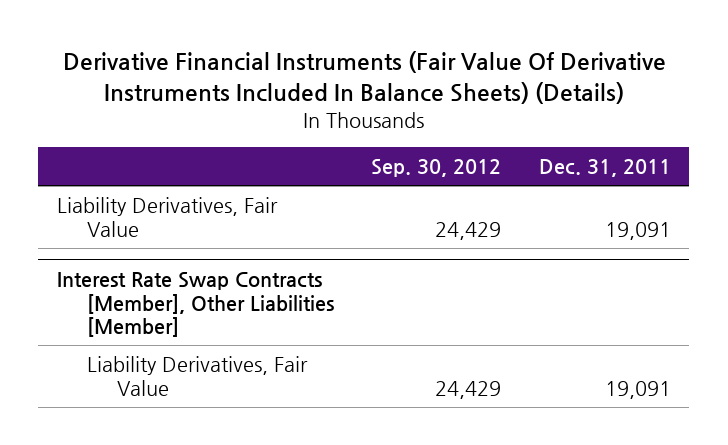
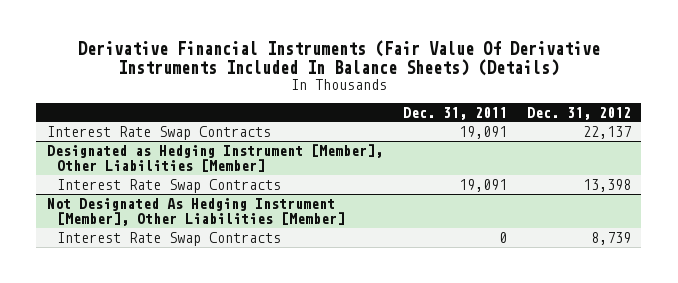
[371,159,502,178] Sep. 30, 2012 -> none
none -> [527,106,632,120] Dec. 31, 2012
[56,271,335,338] Interest Rate Swap Contracts [Member], Other Liabilities [Member] -> none
[56,197,278,237] Liability Derivatives, Fair Value -> [46,125,271,140] Interest Rate Swap Contracts
none -> [46,143,383,172] Designated as Hedging Instrument [Member], Other Liabilities [Member]
[87,356,309,396] Liability Derivatives, Fair Value -> [56,178,281,193] Interest Rate Swap Contracts
none -> [46,197,345,226] Not Designated As Hedging Instrument [Member], Other Liabilities [Member]
none -> [56,231,281,246] Interest Rate Swap Contracts

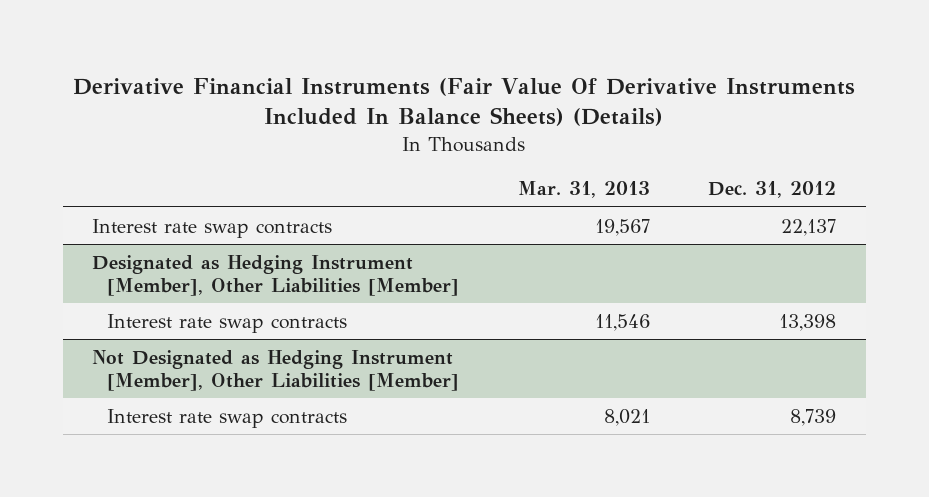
[402,106,507,120] Dec. 31, 2011 -> none
none -> [517,181,650,199] Mar. 31, 2013
[46,125,271,140] Interest Rate Swap Contracts -> [92,218,333,238] Interest rate swap contracts
[56,178,281,193] Interest Rate Swap Contracts -> [107,313,348,333] Interest rate swap contracts
[46,197,345,226] Not Designated As Hedging Instrument [Member], Other Liabilities [Member] -> [92,349,460,391] Not Designated as Hedging Instrument [Member], Other Liabilities [Member]
[56,231,281,246] Interest Rate Swap Contracts -> [107,408,348,428] Interest rate swap contracts

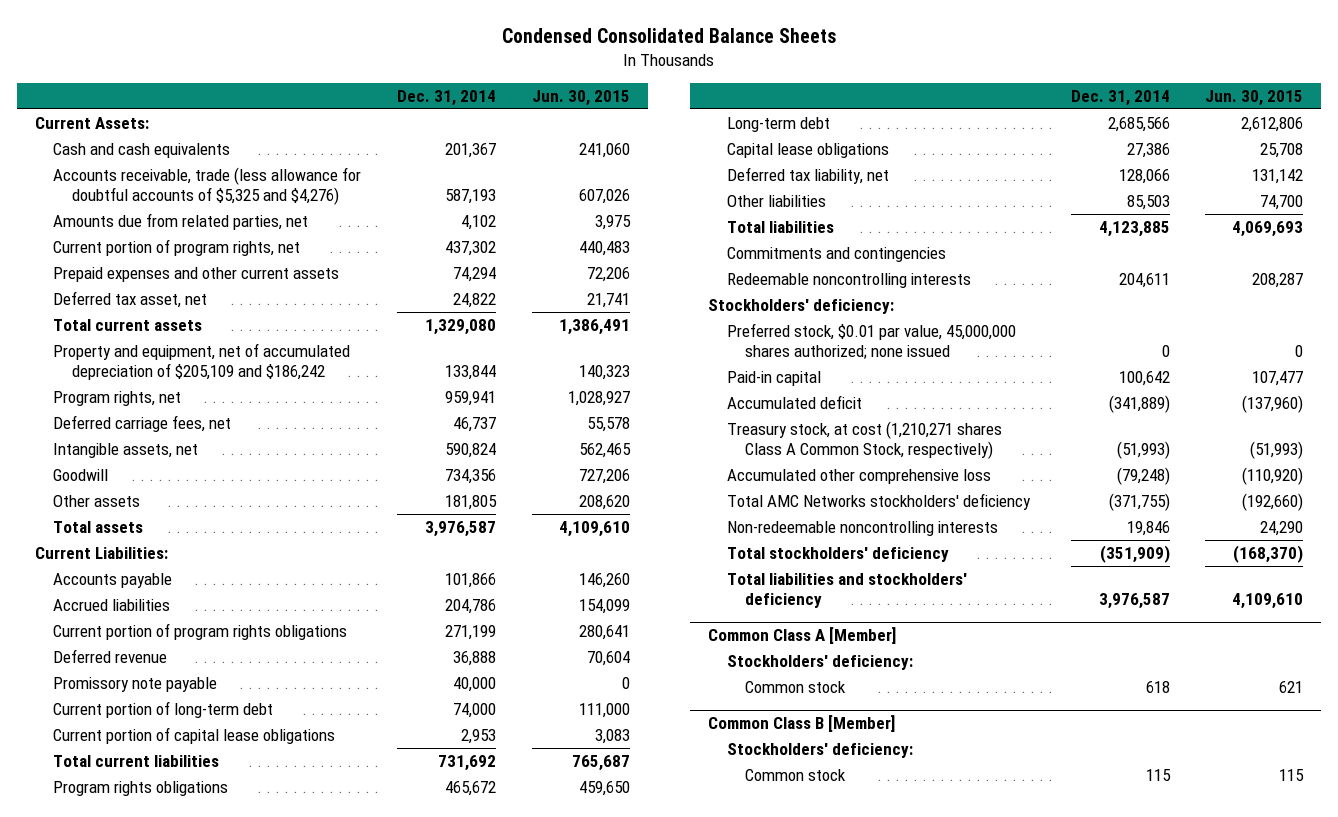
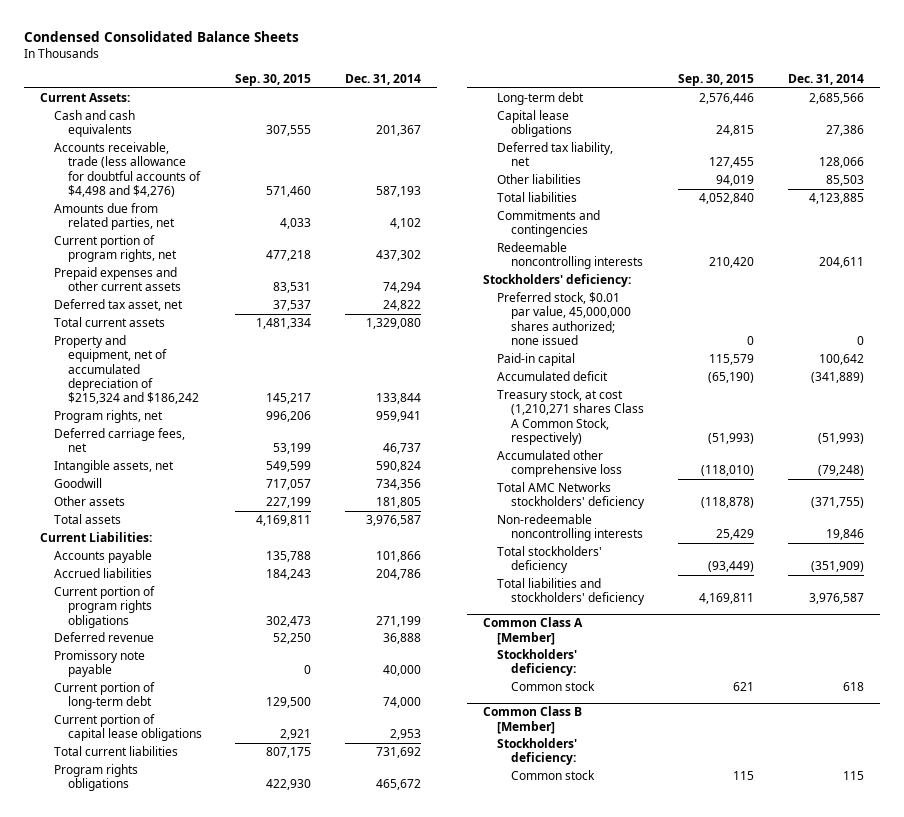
[532,89,631,106] Jun. 30, 2015 -> none
none -> [235,73,312,86] Sep. 30, 2015
[53,167,362,206] Accounts receivable, trade (less allowance for doubtful accounts of $5,325 and $4,276) -> [54,142,201,197] Accounts receivable, trade (less allowance for doubtful accounts of $4,498 and $4,276)
[53,343,351,381] Property and equipment, net of accumulated depreciation of $205,109 and $186,242 -> [54,335,199,405] Property and equipment, net of accumulated depreciation of $215,324 and $186,242

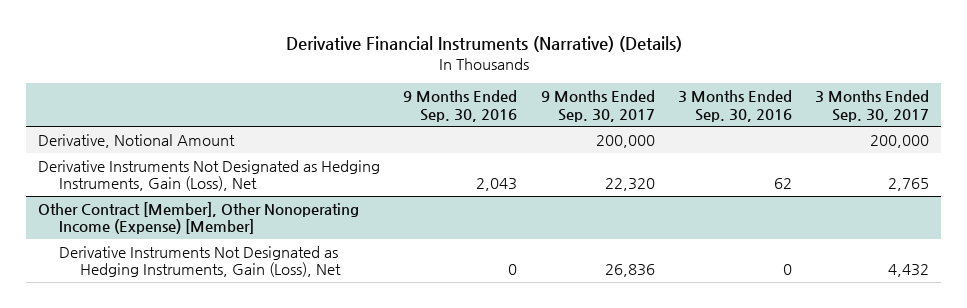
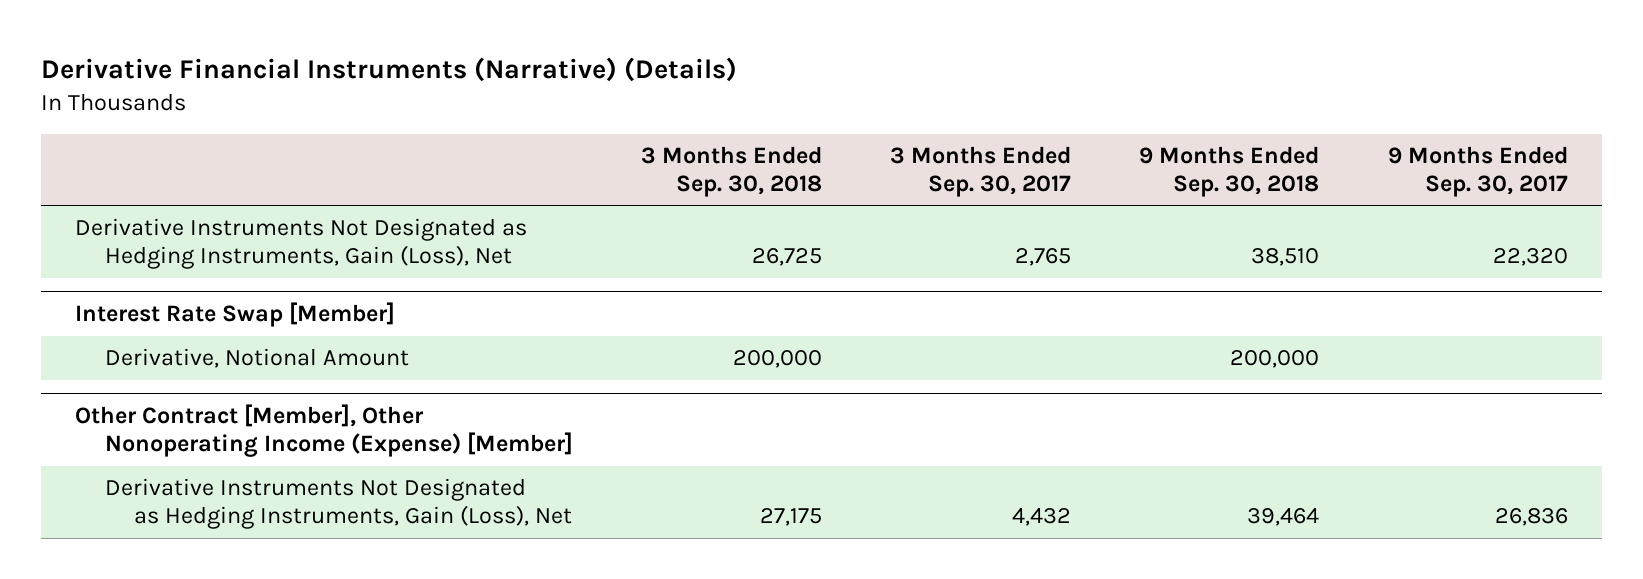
[403,90,518,122] 9 Months Ended Sep. 30, 2016 -> none
[677,90,792,122] 3 Months Ended Sep. 30, 2016 -> none
none -> [640,146,822,198] 3 Months Ended Sep. 30, 2018
none -> [1139,146,1320,198] 9 Months Ended Sep. 30, 2018
[37,134,235,149] Derivative, Notional Amount -> none
none -> [75,302,396,328] Interest Rate Swap [Member]
none -> [104,348,409,369] Derivative, Notional Amount

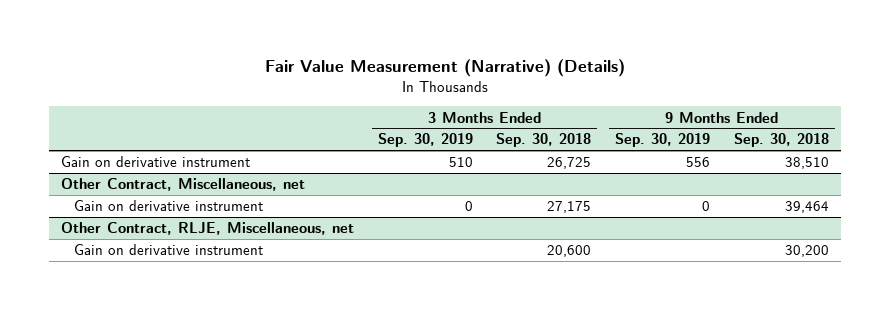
[41,57,738,83] Derivative Financial Instruments (Narrative) (Details) -> [264,59,625,78] Fair Value Measurement (Narrative) (Details)
[890,146,1072,198] 3 Months Ended Sep. 30, 2017 -> none
[1387,146,1568,198] 9 Months Ended Sep. 30, 2017 -> none
none -> [377,133,473,148] Sep. 30, 2019
none -> [615,133,711,148] Sep. 30, 2019
[75,302,396,328] Interest Rate Swap [Member] -> none
[104,348,409,369] Derivative, Notional Amount -> none
[75,404,573,458] Other Contract [Member], Other Nonoperating Income (Expense) [Member] -> none
[75,218,528,270] Derivative Instruments Not Designated as Hedging Instruments, Gain (Loss), Net -> [61,156,251,168] Gain on derivative instrument
none -> [61,178,306,192] Other Contract, Miscellaneous, net
[104,478,572,530] Derivative Instruments Not Designated as Hedging Instruments, Gain (Loss), Net -> [73,200,263,212] Gain on derivative instrument
none -> [61,222,355,236] Other Contract, RLJE, Miscellaneous, net
none -> [73,244,263,256] Gain on derivative instrument

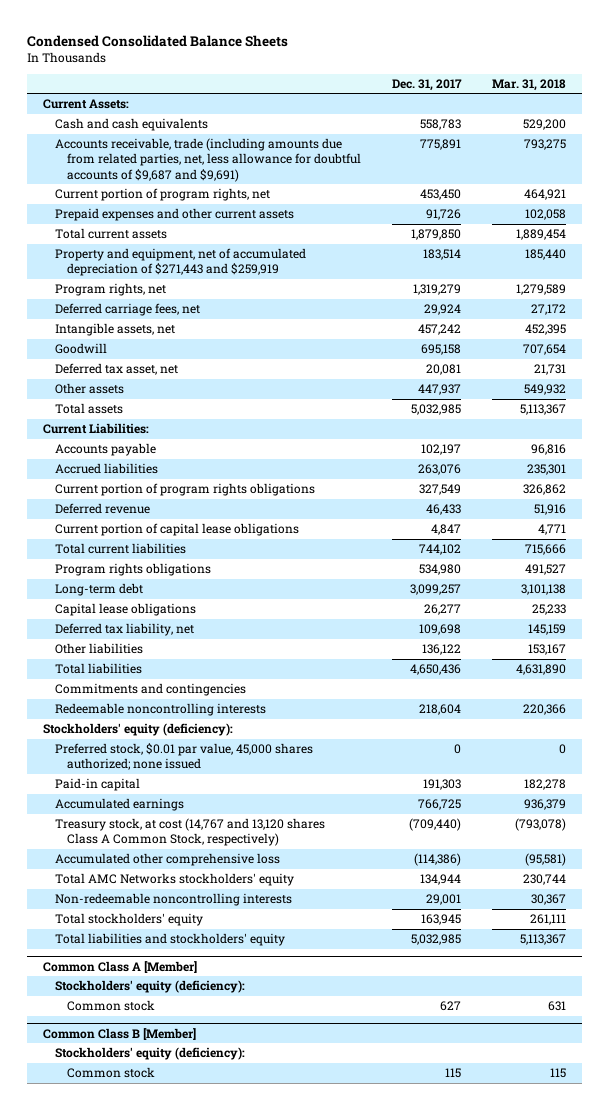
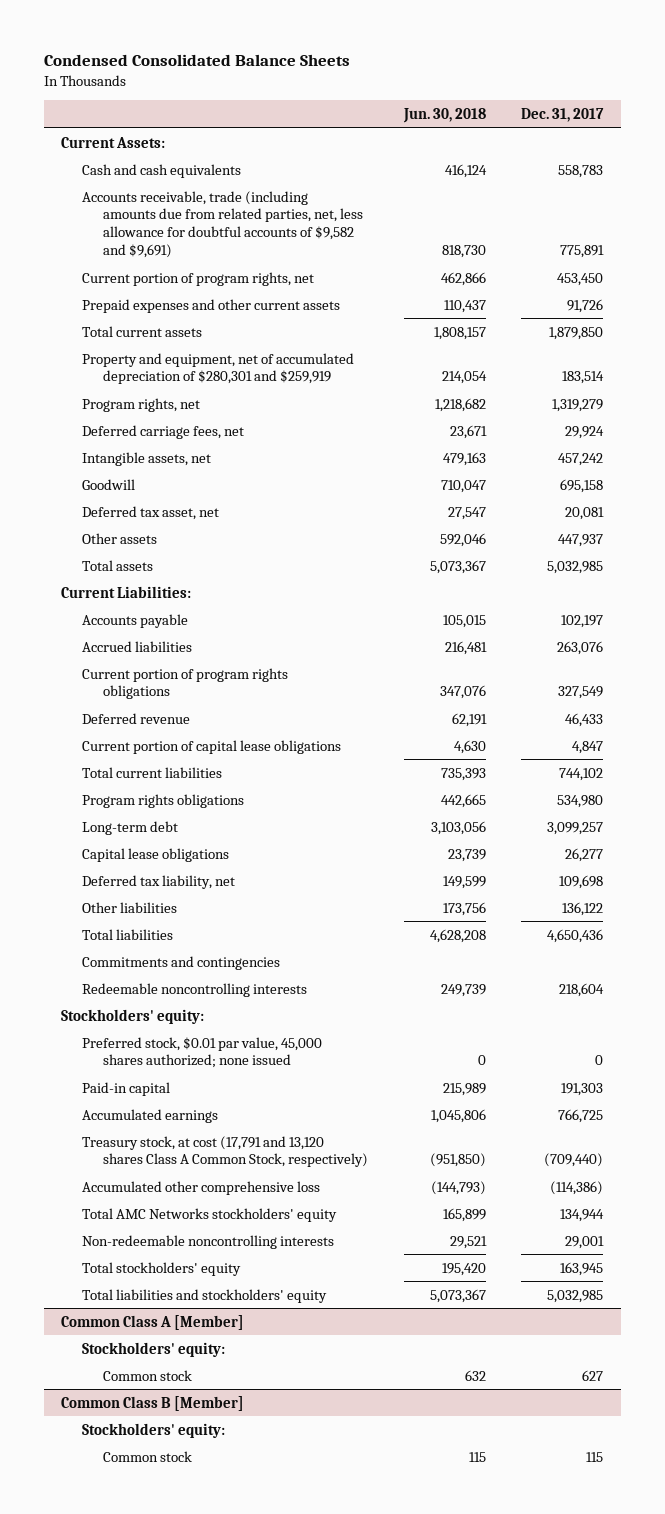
[492,78,567,91] Mar. 31, 2018 -> none
none -> [402,107,486,123] Jun. 30, 2018
[54,138,361,182] Accounts receivable, trade (including amounts due from related parties, net, less allowance for doubtful accounts of $9,687 and $9,691) -> [82,190,364,259] Accounts receivable, trade (including amounts due from related parties, net, less allowance for doubtful accounts of $9,582 and $9,691)
[54,248,306,277] Property and equipment, net of accumulated depreciation of $271,443 and $259,919 -> [82,352,355,385] Property and equipment, net of accumulated depreciation of $280,301 and $259,919
[42,723,233,737] Stockholders' equity (deficiency): -> [61,1008,205,1024] Stockholders' equity:
[54,818,325,847] Treasury stock, at cost (14,767 and 13,120 shares Class A Common Stock, respectively) -> [82,1135,369,1168] Treasury stock, at cost (17,791 and 13,120 shares Class A Common Stock, respectively)
[54,980,245,994] Stockholders' equity (deficiency): -> [82,1341,226,1357] Stockholders' equity:
[54,1047,245,1061] Stockholders' equity (deficiency): -> [82,1422,226,1438] Stockholders' equity:

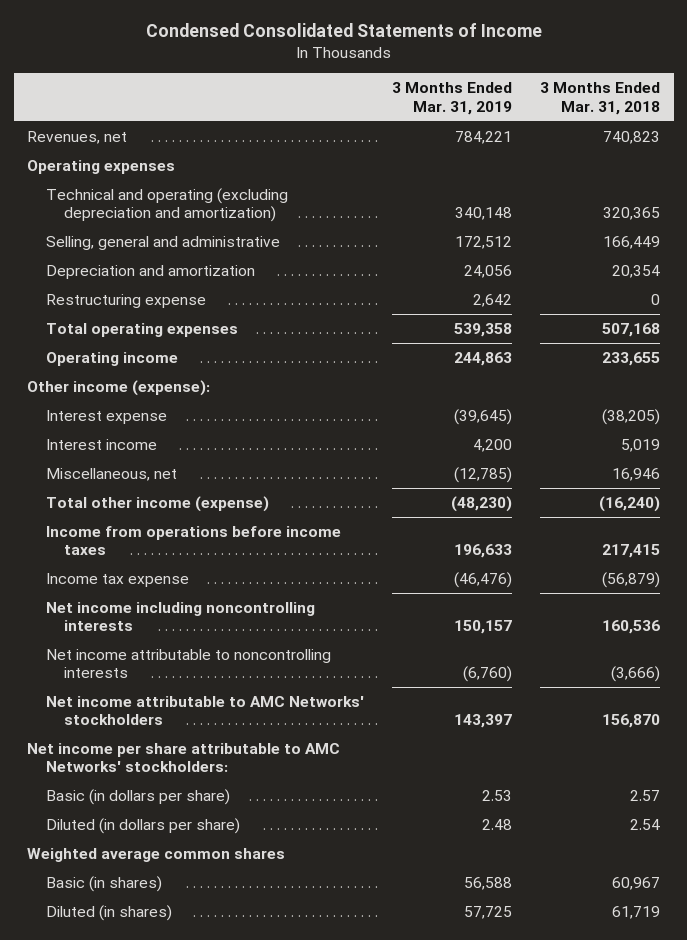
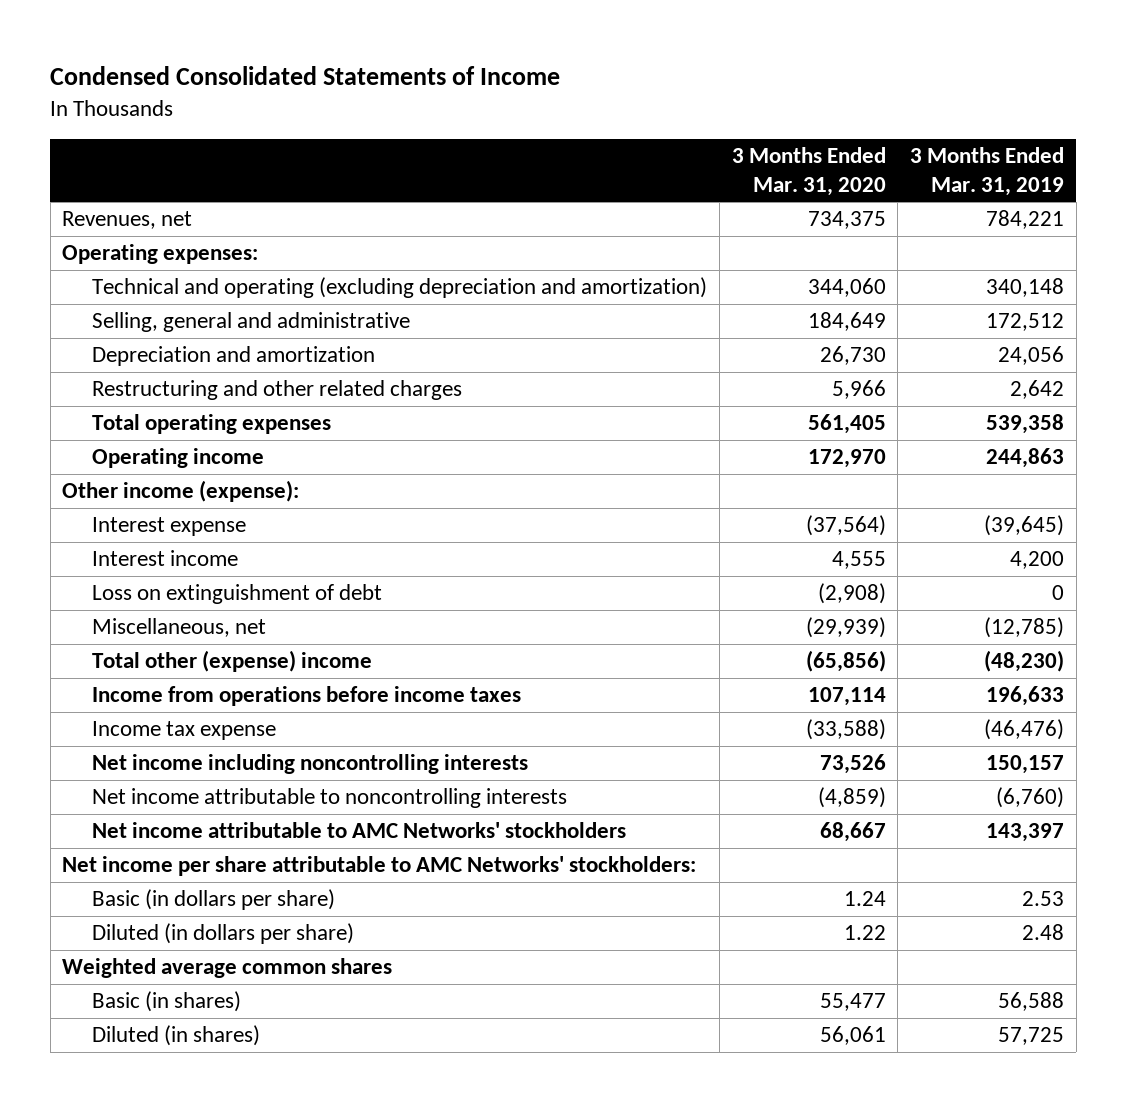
[539,82,660,115] 3 Months Ended Mar. 31, 2018 -> none
none -> [731,147,886,196] 3 Months Ended Mar. 31, 2020
[27,159,176,174] Operating expenses -> [62,244,259,265] Operating expenses:
[45,293,206,308] Restructuring expense -> [92,380,463,401] Restructuring and other related charges
none -> [92,584,383,605] Loss on extinguishment of debt
[45,495,269,512] Total other income (expense) -> [92,650,373,673] Total other (expense) income

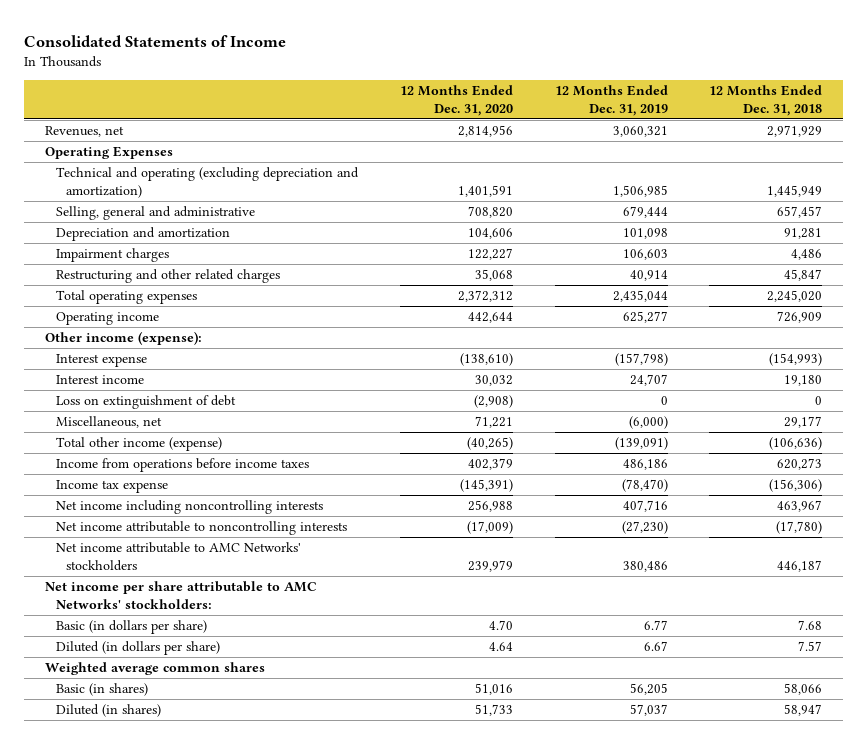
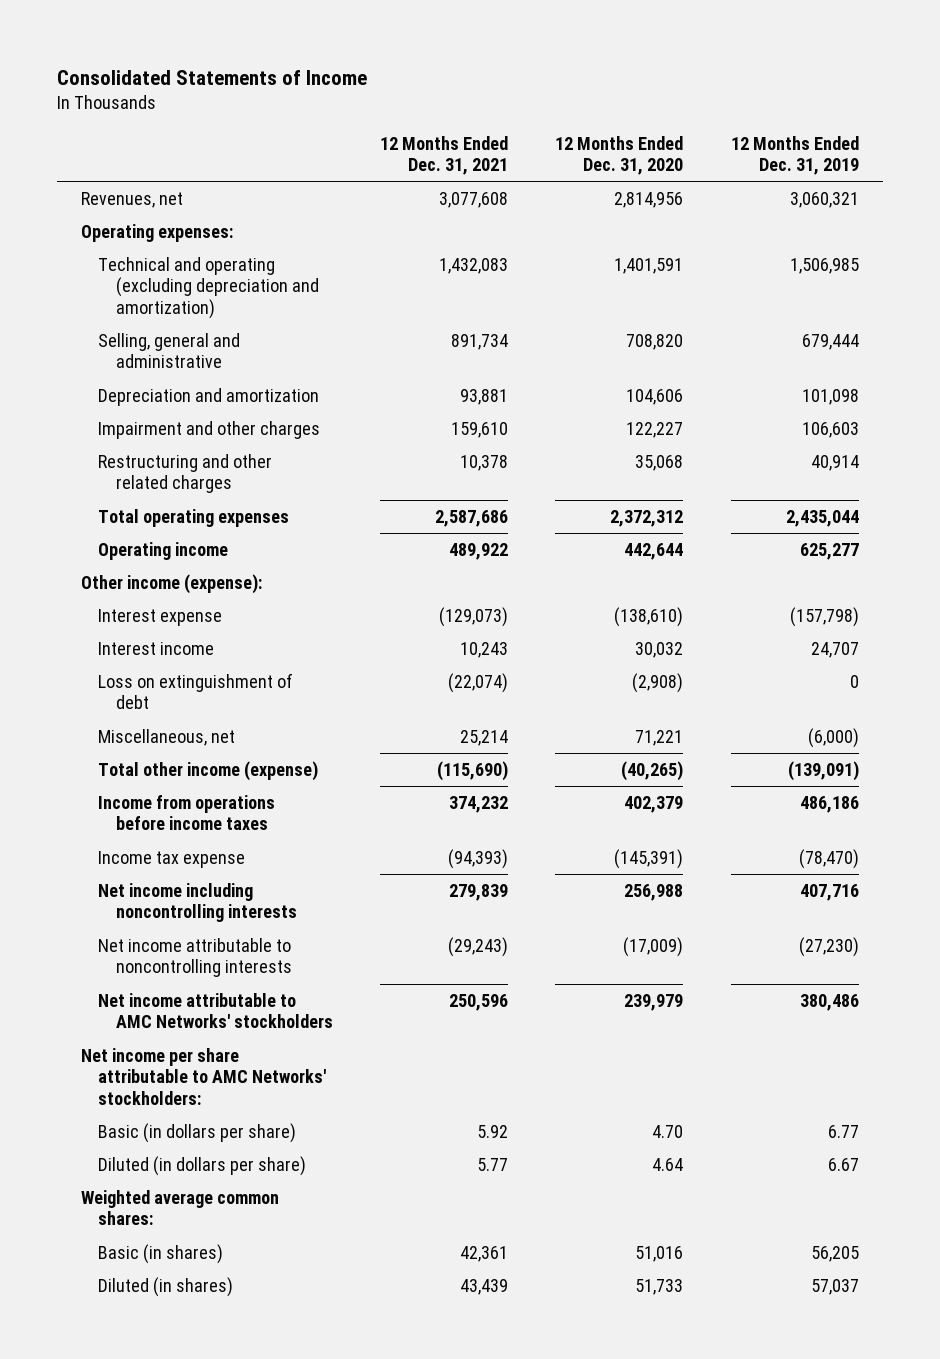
[709,85,823,116] 12 Months Ended Dec. 31, 2018 -> none
none -> [379,135,508,175] 12 Months Ended Dec. 31, 2021
[45,146,174,160] Operating Expenses -> [80,223,233,242] Operating expenses:
[55,248,169,263] Impairment charges -> [98,420,321,439] Impairment and other charges
[45,662,266,676] Weighted average common shares -> [80,1189,279,1226] Weighted average common shares:

